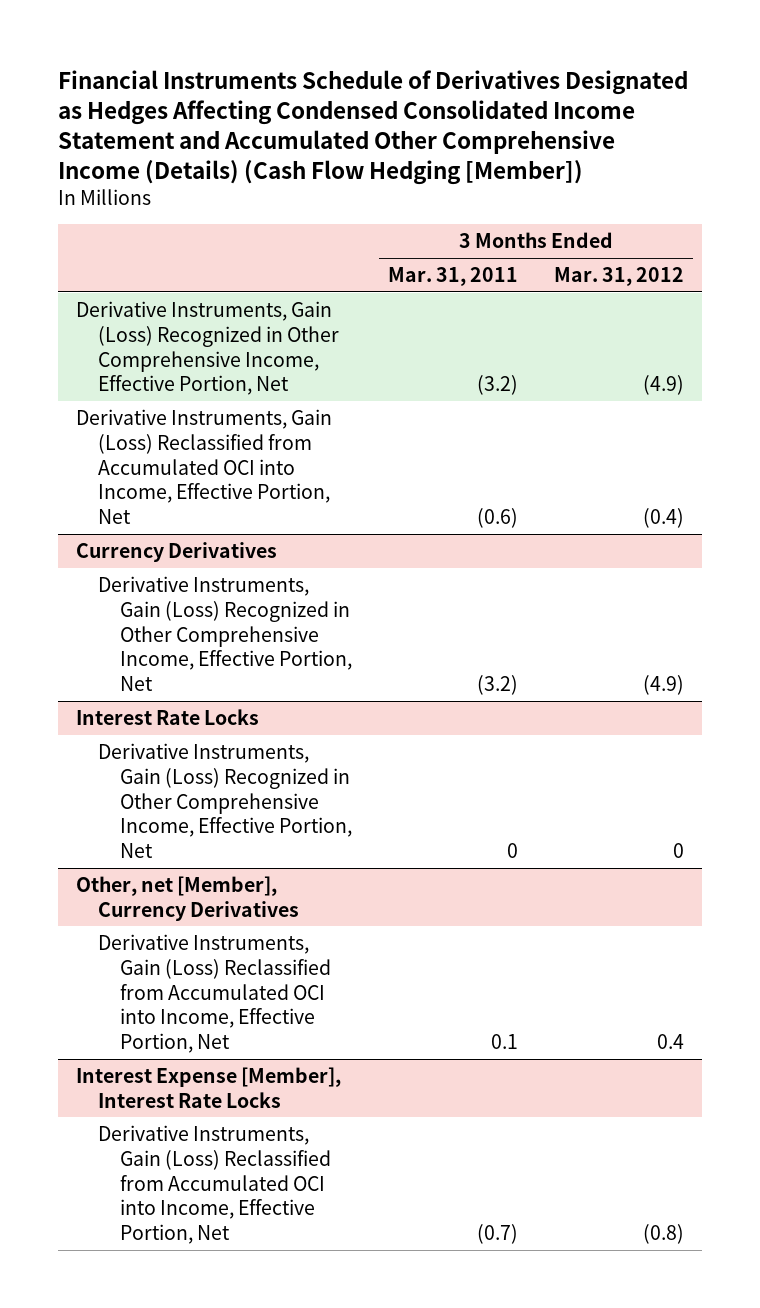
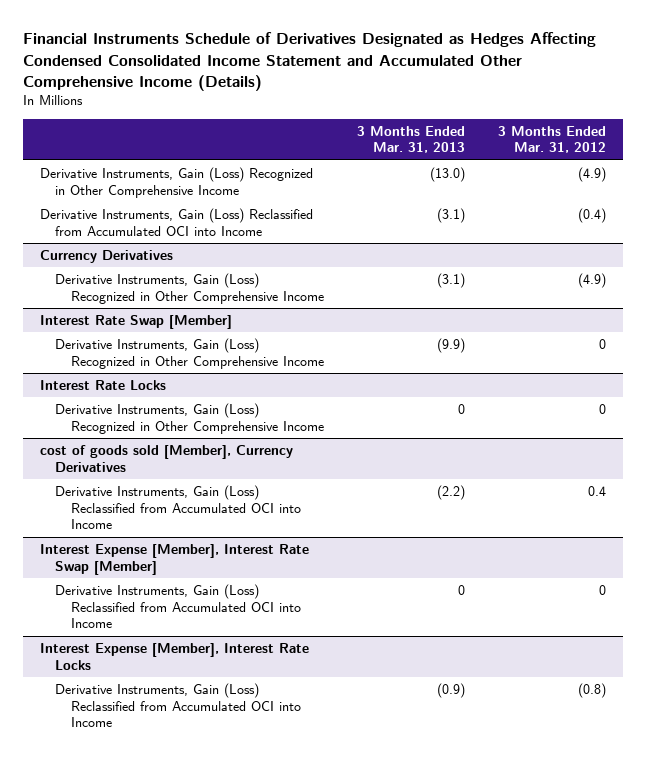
[58,69,689,185] Financial Instruments Schedule of Derivatives Designated as Hedges Affecting Condensed Consolidated Income Statement and Accumulated Other Comprehensive Income (Details) (Cash Flow Hedging [Member]) -> [23,32,597,91] Financial Instruments Schedule of Derivatives Designated as Hedges Affecting Condensed Consolidated Income Statement and Accumulated Other Comprehensive Income (Details)
[387,267,518,287] Mar. 31, 2011 -> none
none -> [357,125,466,154] 3 Months Ended Mar. 31, 2013
[76,300,340,396] Derivative Instruments, Gain (Loss) Recognized in Other Comprehensive Income, Effective Portion, Net -> [39,166,313,198] Derivative Instruments, Gain (Loss) Recognized in Other Comprehensive Income
[76,408,333,525] Derivative Instruments, Gain (Loss) Reclassified from Accumulated OCI into Income, Effective Portion, Net -> [39,207,313,236] Derivative Instruments, Gain (Loss) Reclassified from Accumulated OCI into Income
[98,575,352,692] Derivative Instruments, Gain (Loss) Recognized in Other Comprehensive Income, Effective Portion, Net -> [55,272,325,304] Derivative Instruments, Gain (Loss) Recognized in Other Comprehensive Income
none -> [39,314,232,329] Interest Rate Swap [Member]
none -> [55,337,325,369] Derivative Instruments, Gain (Loss) Recognized in Other Comprehensive Income
[76,875,300,921] Other, net [Member], Currency Derivatives -> none
[98,742,352,859] Derivative Instruments, Gain (Loss) Recognized in Other Comprehensive Income, Effective Portion, Net -> [55,402,325,434] Derivative Instruments, Gain (Loss) Recognized in Other Comprehensive Income
none -> [39,444,293,472] cost of goods sold [Member], Currency Derivatives
[98,933,331,1054] Derivative Instruments, Gain (Loss) Reclassified from Accumulated OCI into Income, Effective Portion, Net -> [55,484,302,530] Derivative Instruments, Gain (Loss) Reclassified from Accumulated OCI into Income
none -> [39,543,309,575] Interest Expense [Member], Interest Rate Swap [Member]
none -> [55,583,302,629] Derivative Instruments, Gain (Loss) Reclassified from Accumulated OCI into Income
[98,1124,331,1245] Derivative Instruments, Gain (Loss) Reclassified from Accumulated OCI into Income, Effective Portion, Net -> [55,682,302,728] Derivative Instruments, Gain (Loss) Reclassified from Accumulated OCI into Income

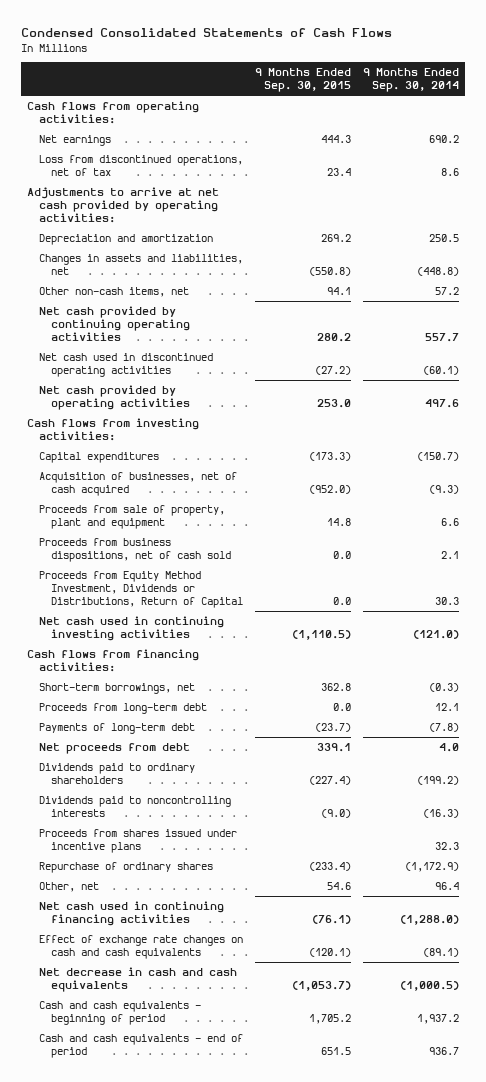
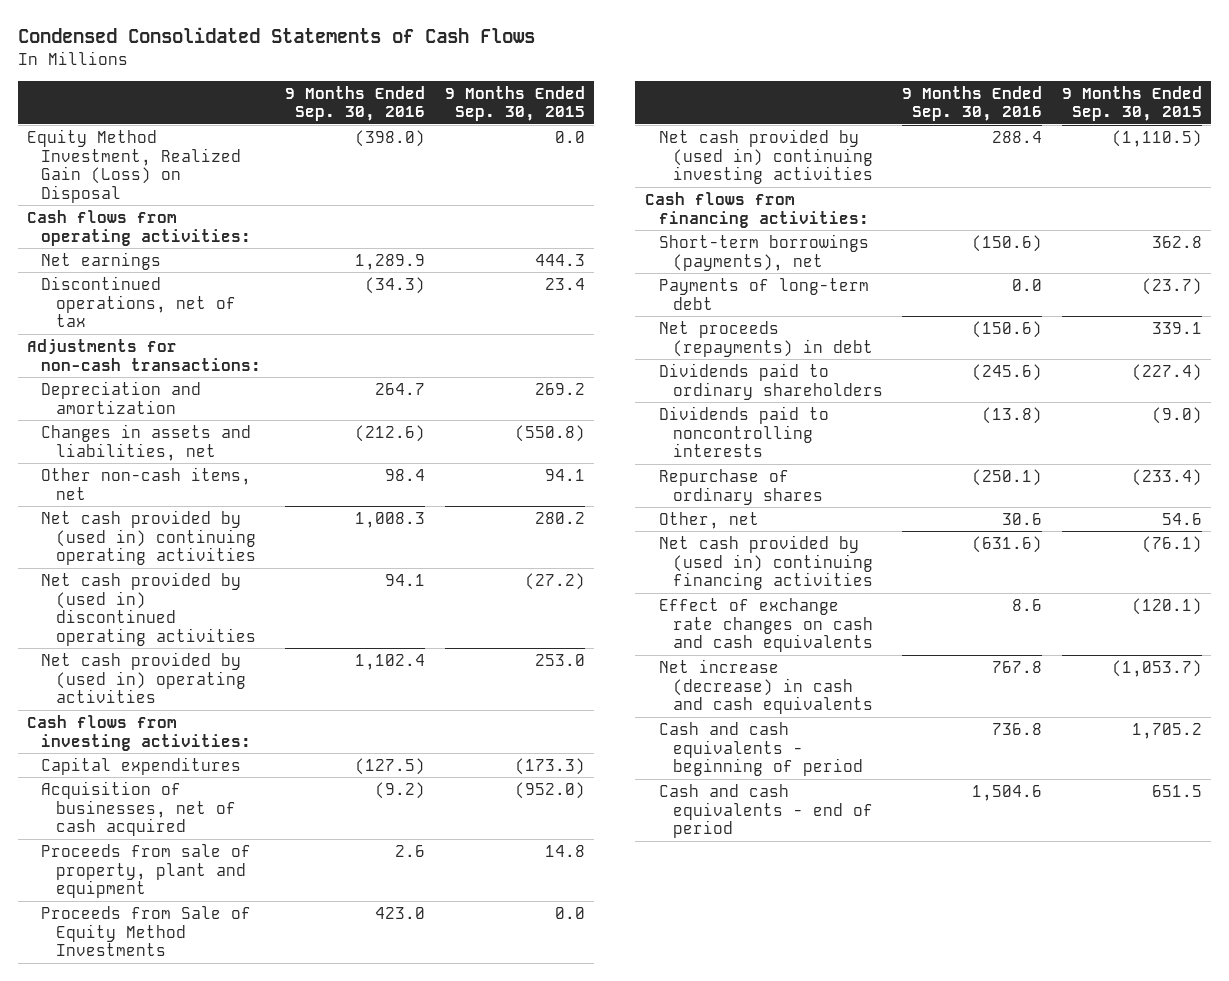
[362,68,459,93] 9 Months Ended Sep. 30, 2014 -> none
none -> [285,85,426,122] 9 Months Ended Sep. 30, 2016
none -> [27,128,242,203] Equity Method Investment, Realized Gain (Loss) on Disposal
[39,155,244,177] Loss from discontinued operations, net of tax -> [41,275,236,328] Discontinued operations, net of tax
[26,187,219,224] Adjustments to arrive at net cash provided by operating activities: -> [27,338,262,371] Adjustments for non-cash transactions:
[39,306,191,342] Net cash provided by continuing operating activities -> [41,509,256,566] Net cash provided by (used in) continuing operating activities
[39,353,214,378] Net cash used in discontinued operating activities -> [41,571,256,646] Net cash provided by (used in) discontinued operating activities
[39,385,191,411] Net cash provided by operating activities -> [41,651,246,704] Net cash provided by (used in) operating activities
[39,538,232,563] Proceeds from business dispositions, net of cash sold -> none
[39,571,244,609] Proceeds from Equity Method Investment, Dividends or Distributions, Return of Capital -> [41,905,252,957] Proceeds from Sale of Equity Method Investments
[39,616,225,642] Net cash used in continuing investing activities -> [658,128,873,185] Net cash provided by (used in) continuing investing activities
[39,703,208,715] Proceeds from long-term debt -> none
[39,683,196,695] Short-term borrowings, net -> [658,233,869,271] Short-term borrowings (payments), net
[39,743,191,755] Net proceeds from debt -> [658,320,873,357] Net proceeds (repayments) in debt
[39,829,238,854] Proceeds from shares issued under incentive plans -> none
[39,901,225,927] Net cash used in continuing financing activities -> [658,534,873,591] Net cash provided by (used in) continuing financing activities
[39,967,238,993] Net decrease in cash and cash equivalents -> [658,658,873,715] Net increase (decrease) in cash and cash equivalents

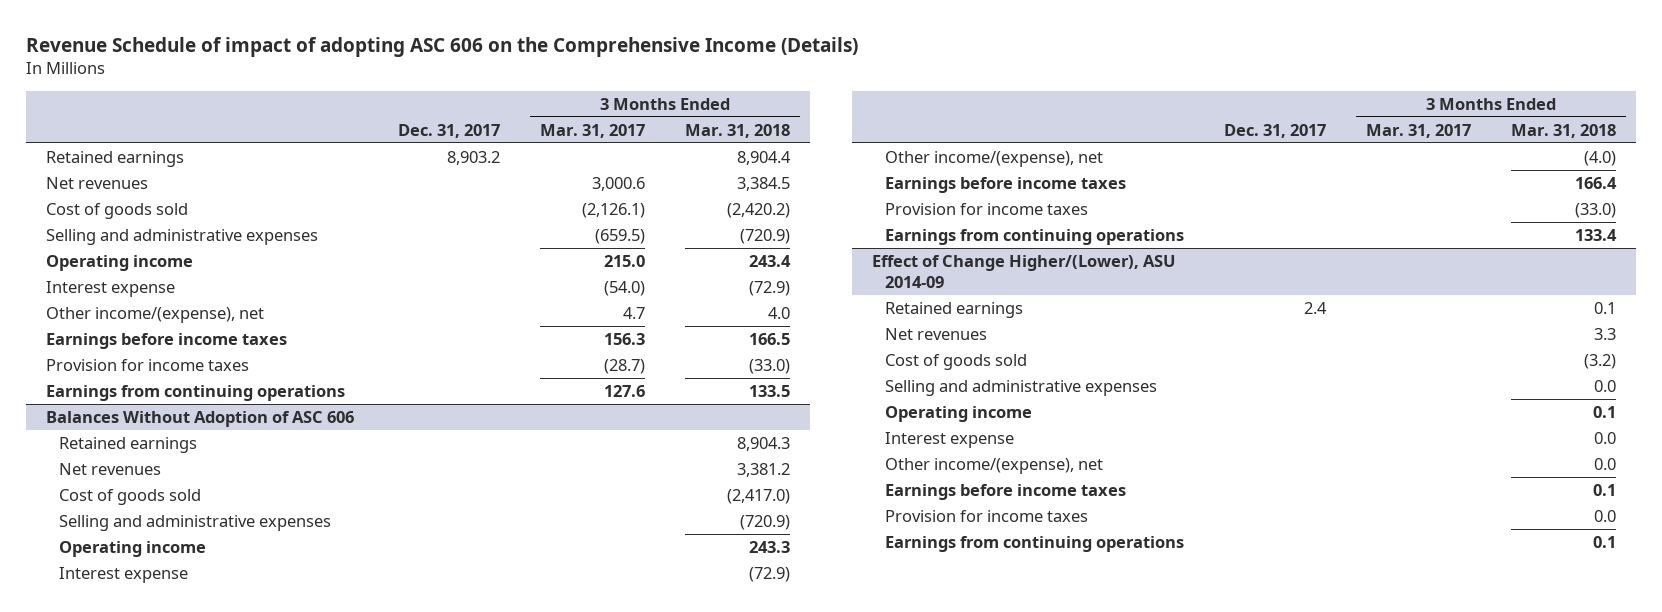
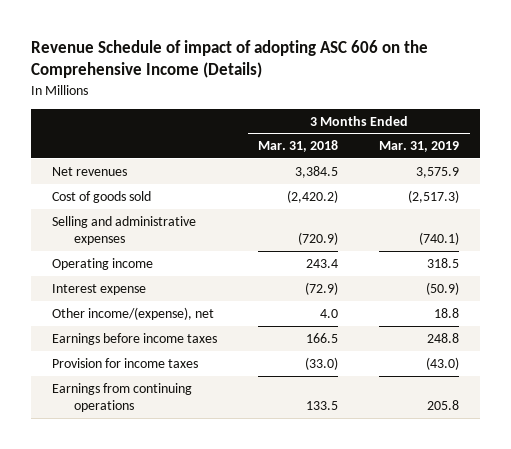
[397,123,500,138] Dec. 31, 2017 -> none
[539,123,645,138] Mar. 31, 2017 -> none
none -> [379,141,460,153] Mar. 31, 2019
[45,150,184,167] Retained earnings -> none
[45,410,354,427] Balances Without Adoption of ASC 606 -> none
[59,436,198,453] Retained earnings -> none
[59,462,162,475] Net revenues -> none
[59,488,202,505] Cost of goods sold -> none
[59,514,332,531] Selling and administrative expenses -> none
[59,540,207,557] Operating income -> none
[59,566,189,583] Interest expense -> none
[885,150,1104,167] Other income/(expense), net -> none
[885,176,1127,193] Earnings before income taxes -> none
[885,202,1089,215] Provision for income taxes -> none
[885,228,1185,245] Earnings from continuing operations -> none
[871,254,1175,289] Effect of Change Higher/(Lower), ASU 2014-09 -> none
[885,301,1024,318] Retained earnings -> none
[885,327,988,340] Net revenues -> none
[885,353,1028,370] Cost of goods sold -> none
[885,379,1158,396] Selling and administrative expenses -> none
[885,405,1033,422] Operating income -> none
[885,431,1015,448] Interest expense -> none
[885,457,1104,474] Other income/(expense), net -> none
[885,483,1127,500] Earnings before income taxes -> none
[885,509,1089,522] Provision for income taxes -> none
[885,535,1185,552] Earnings from continuing operations -> none

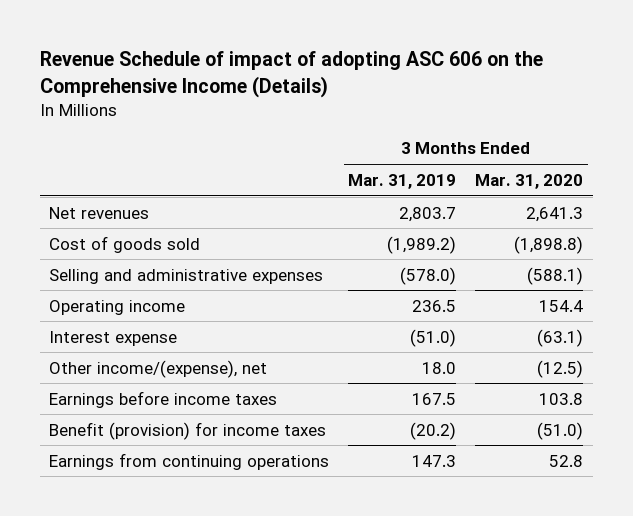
[258,140,339,153] Mar. 31, 2018 -> none
none -> [475,173,584,189] Mar. 31, 2020
[416,166,460,178] 3,575.9 -> [399,206,457,222] 2,803.7
[408,189,460,203] (2,517.3) -> [387,235,457,254] (1,989.2)
[419,232,460,246] (740.1) -> [400,266,457,285] (578.0)
[427,257,460,268] 318.5 -> [412,299,457,312] 236.5
[426,281,460,295] (50.9) -> [410,328,457,347] (51.0)
[434,307,460,318] 18.8 -> [422,361,457,374] 18.0
[427,332,460,343] 248.8 -> [412,392,457,405] 167.5
[51,357,198,368] Provision for income taxes -> [49,421,327,440] Benefit (provision) for income taxes
[426,356,460,370] (43.0) -> [410,421,457,440] (20.2)
[427,400,460,411] 205.8 -> [412,454,457,467] 147.3

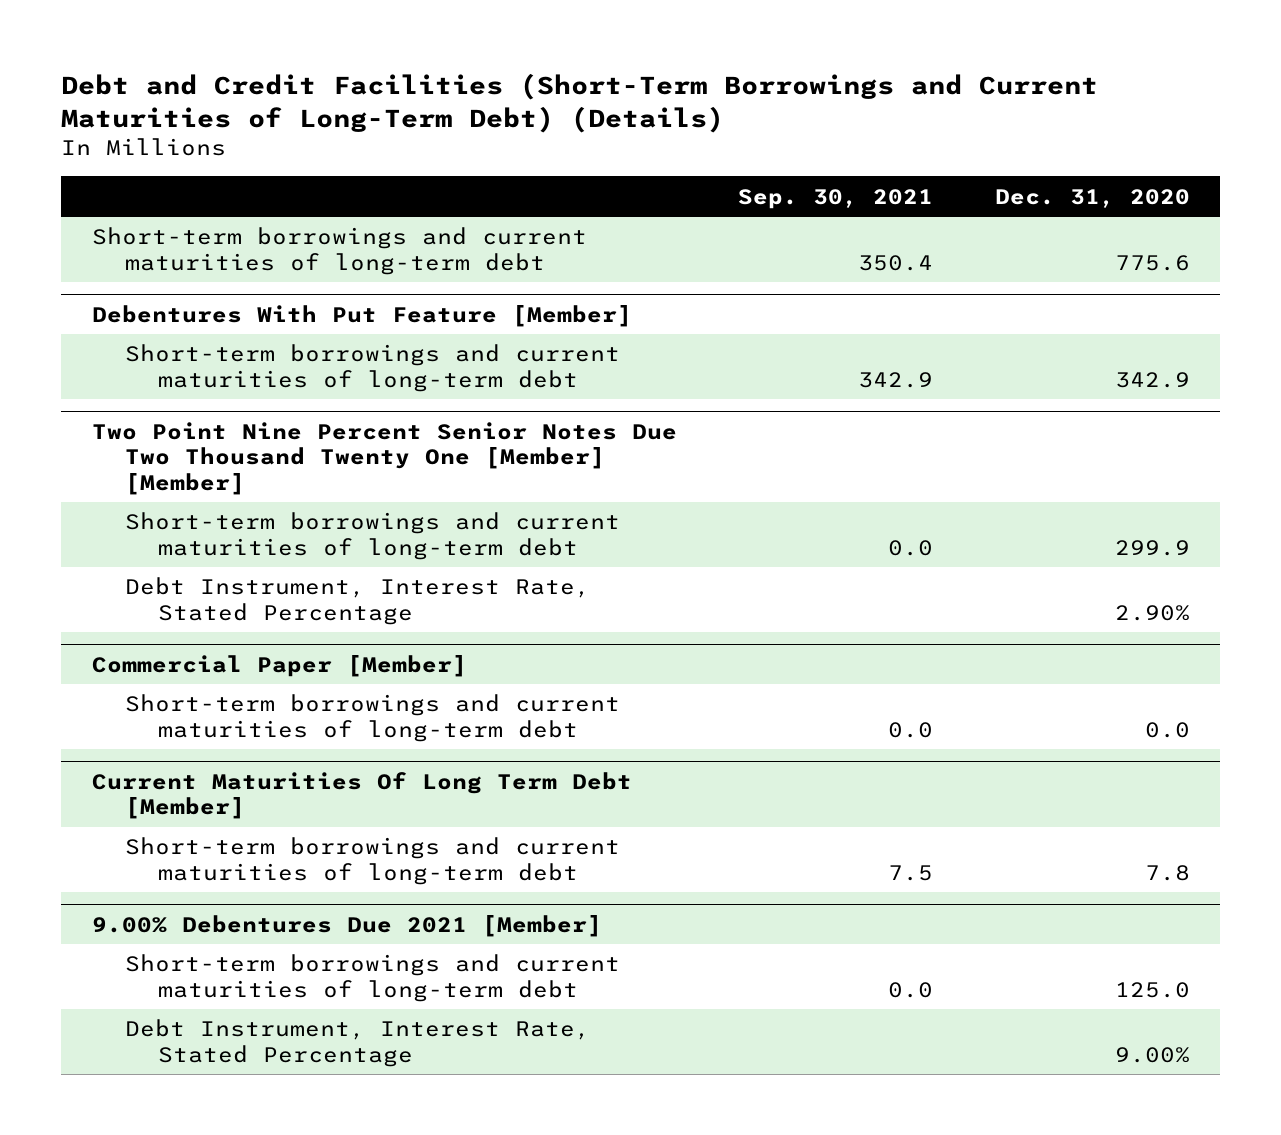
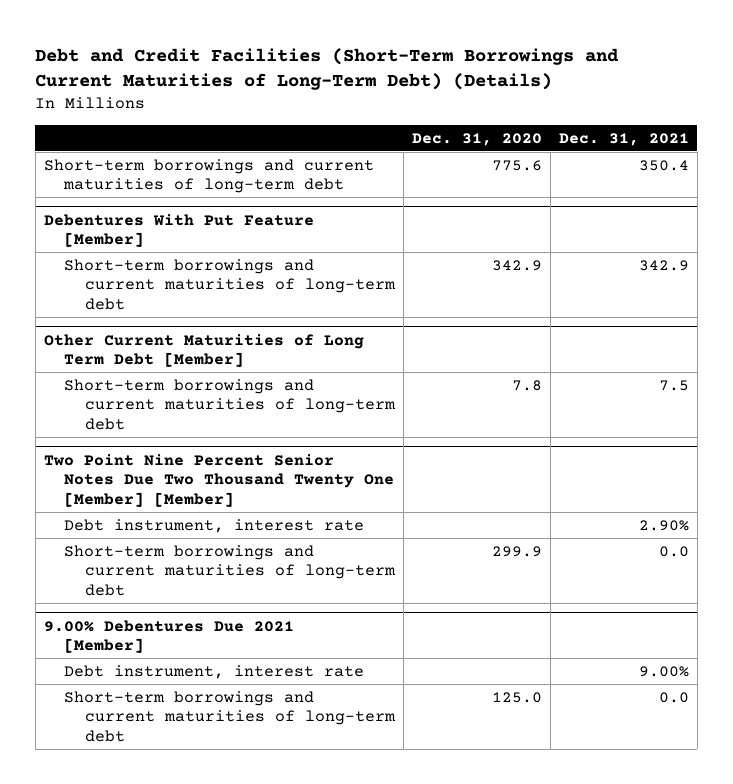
[738,188,934,209] Sep. 30, 2021 -> none
none -> [558,132,689,146] Dec. 31, 2021
none -> [43,333,364,368] Other Current Maturities of Long Term Debt [Member]
none -> [64,378,396,430] Short-term borrowings and current maturities of long-term debt
none -> [64,518,365,533] Debt instrument, interest rate
[124,577,590,625] Debt Instrument, Interest Rate, Stated Percentage -> none
[91,654,467,677] Commercial Paper [Member] -> none
[124,694,620,742] Short-term borrowings and current maturities of long-term debt -> none
[91,771,632,820] Current Maturities Of Long Term Debt [Member] -> none
[124,837,620,885] Short-term borrowings and current maturities of long-term debt -> none
none -> [64,664,365,679] Debt instrument, interest rate
[124,1019,590,1067] Debt Instrument, Interest Rate, Stated Percentage -> none

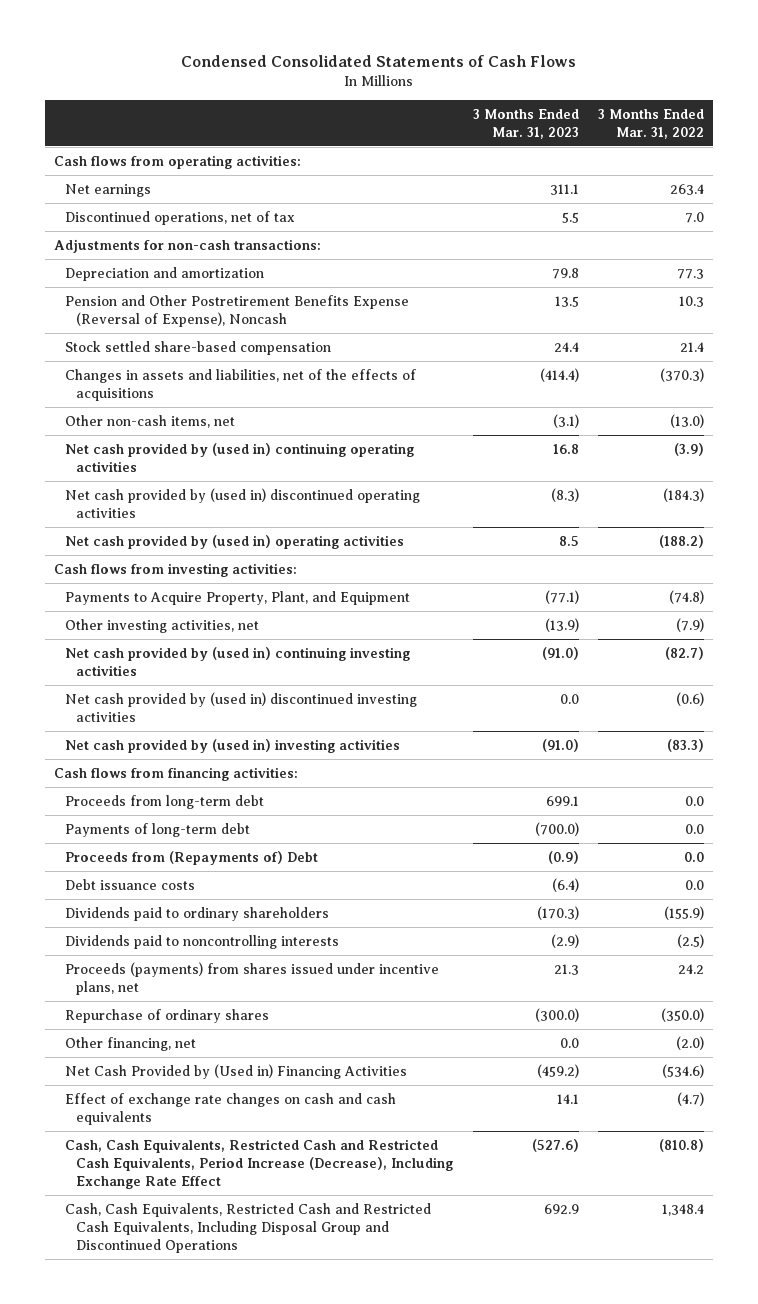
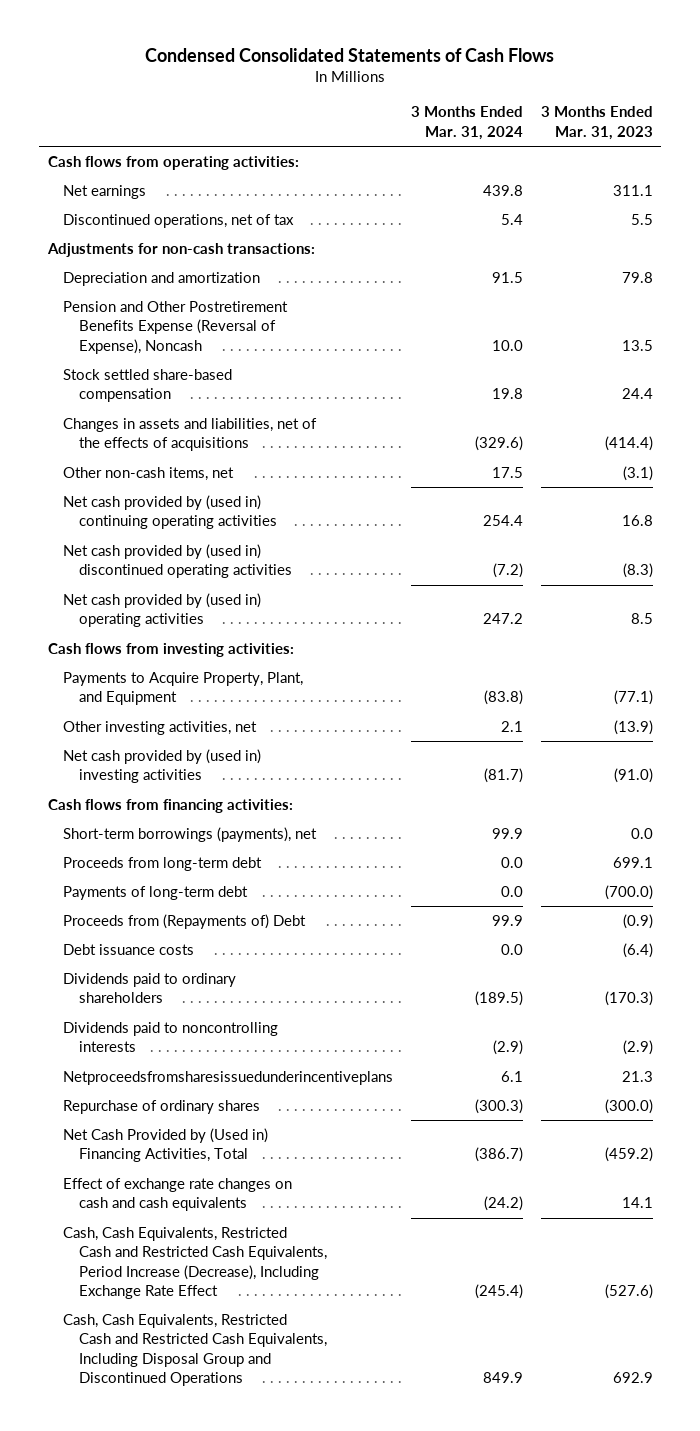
[597,108,704,139] 3 Months Ended Mar. 31, 2022 -> none
none -> [410,106,523,140] 3 Months Ended Mar. 31, 2024
[65,646,411,676] Net cash provided by (used in) continuing investing activities -> none
[65,691,418,722] Net cash provided by (used in) discontinued investing activities -> none
none -> [63,827,318,843] Short-term borrowings (payments), net
[65,961,440,995] Proceeds (payments) from shares issued under incentive plans, net -> [63,1071,394,1086] Netproceedsfromsharesissuedunderincentiveplans
[65,1036,197,1051] Other financing, net -> none
[65,1063,408,1079] Net Cash Provided by (Used in) Financing Activities -> [63,1128,269,1163] Net Cash Provided by (Used in) Financing Activities, Total

